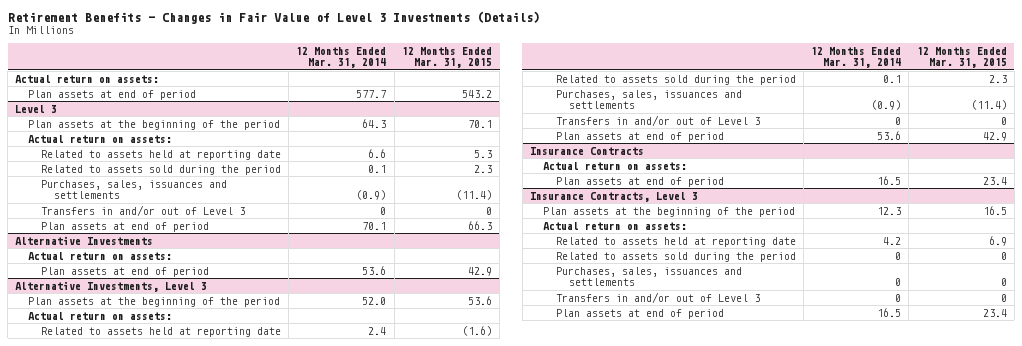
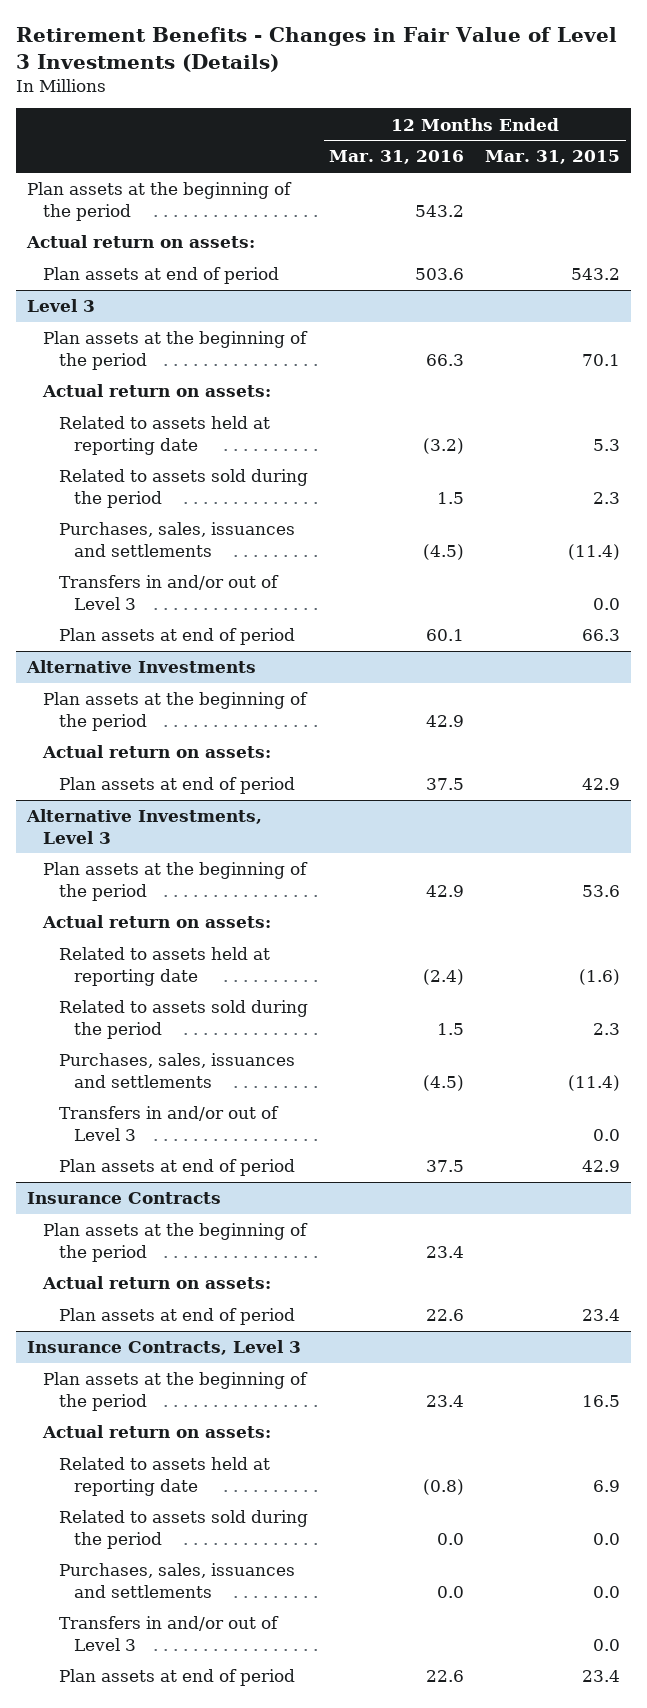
[296,46,387,69] 12 Months Ended Mar. 31, 2014 -> none
none -> [329,150,465,165] Mar. 31, 2016
none -> [26,182,292,221] Plan assets at the beginning of the period
[485,206,492,215] 0 -> [593,597,621,610] 0.0
none -> [42,692,308,731] Plan assets at the beginning of the period
[1000,116,1007,125] 0 -> [593,1128,621,1141] 0.0
none -> [42,1223,308,1262] Plan assets at the beginning of the period
[1000,251,1007,260] 0 -> [593,1532,621,1545] 0.0
[1000,278,1007,287] 0 -> [593,1585,621,1598] 0.0
[1000,293,1007,302] 0 -> [593,1638,621,1651] 0.0

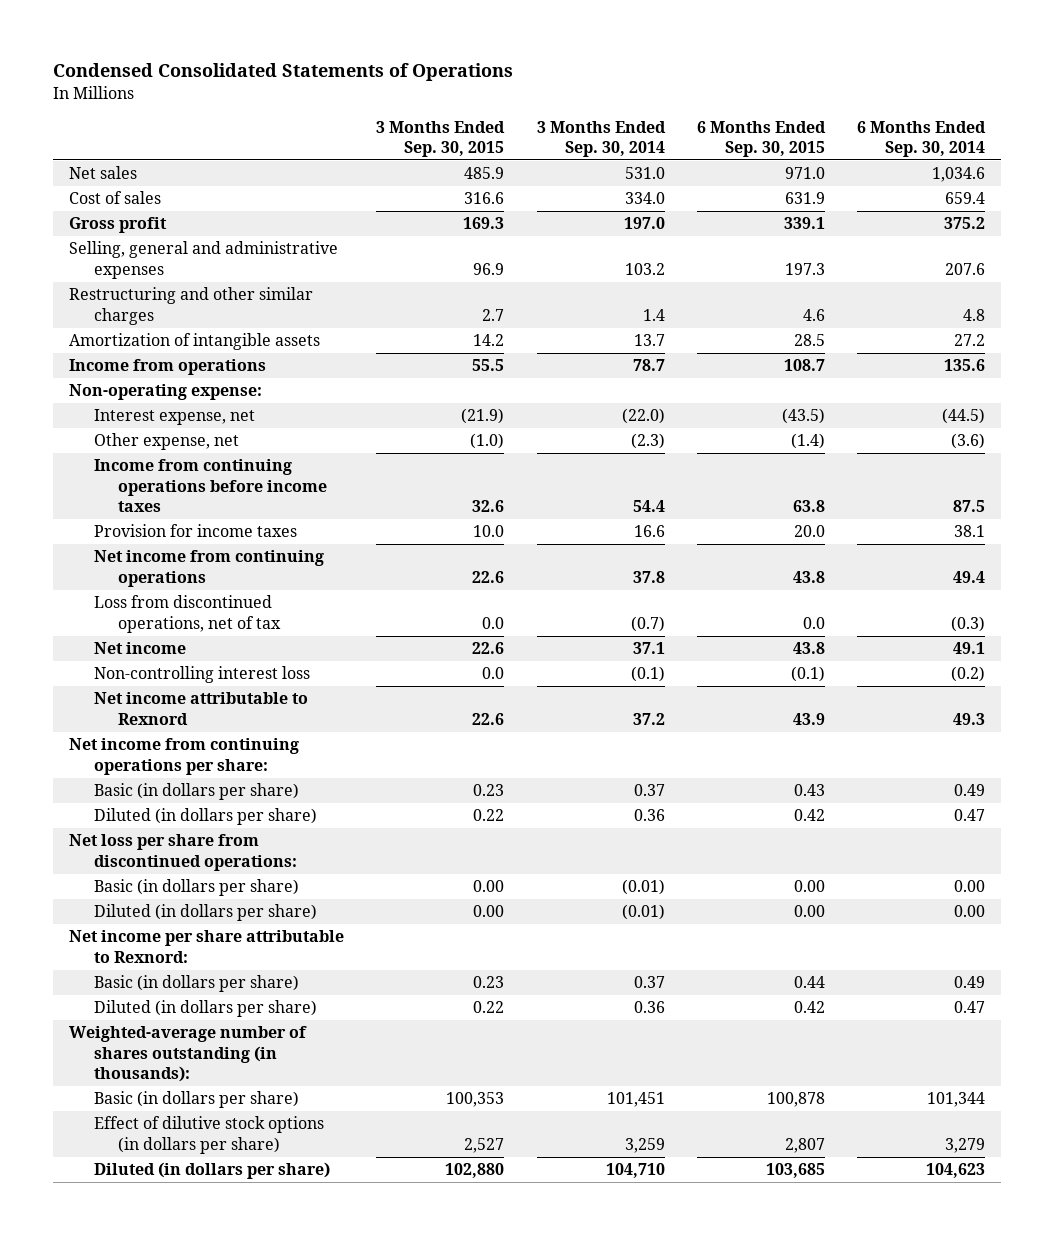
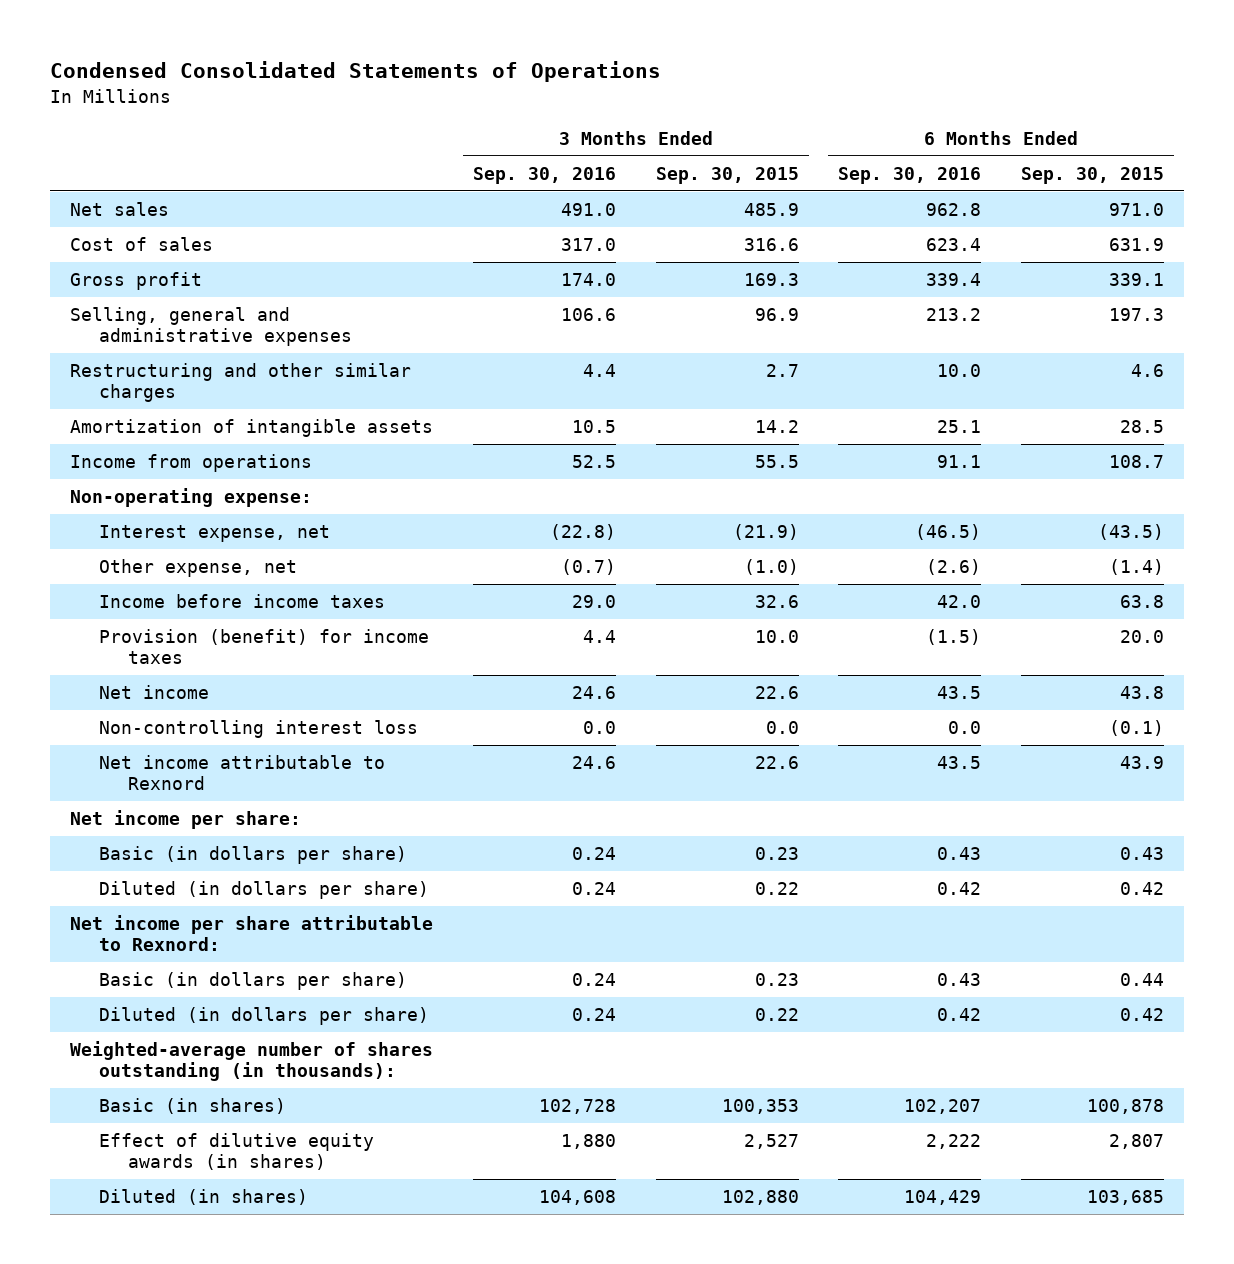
[536,120,666,157] 3 Months Ended Sep. 30, 2014 -> none
[857,120,987,157] 6 Months Ended Sep. 30, 2014 -> none
none -> [472,166,616,184] Sep. 30, 2016
none -> [838,166,982,184] Sep. 30, 2016
[93,550,324,587] Net income from continuing operations -> none
[93,595,282,633] Loss from discontinued operations, net of tax -> none
[93,459,328,512] Income from continuing operations before income taxes -> [99,594,386,609] Income before income taxes
[93,524,297,538] Provision for income taxes -> [99,629,430,664] Provision (benefit) for income taxes
[69,738,300,775] Net income from continuing operations per share: -> [70,810,302,830] Net income per share:
[69,834,297,871] Net loss per share from discontinued operations: -> none
[93,879,299,897] Basic (in dollars per share) -> none
[93,904,317,922] Diluted (in dollars per share) -> none
[93,1091,299,1109] Basic (in dollars per share) -> [99,1098,287,1115] Basic (in shares)
[93,1116,324,1154] Effect of dilutive stock options (in dollars per share) -> [99,1133,375,1170] Effect of dilutive equity awards (in shares)
[93,1162,330,1180] Diluted (in dollars per share) -> [99,1189,309,1206] Diluted (in shares)

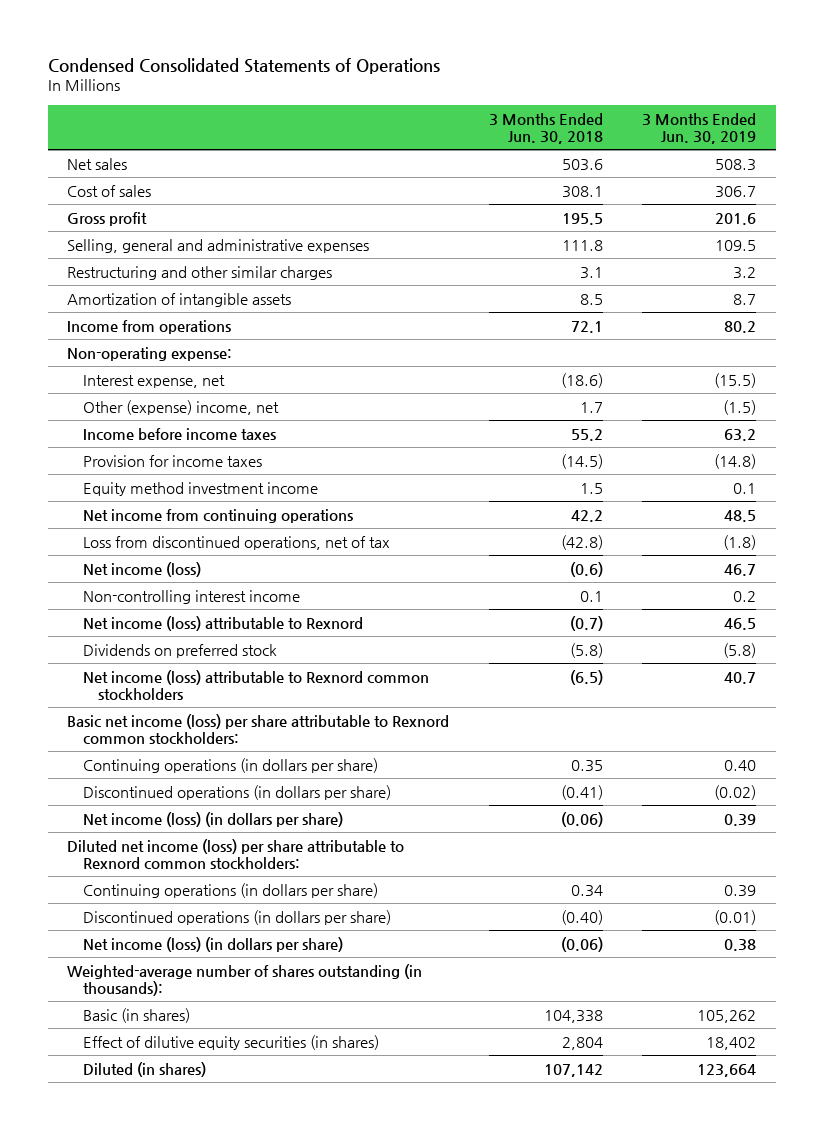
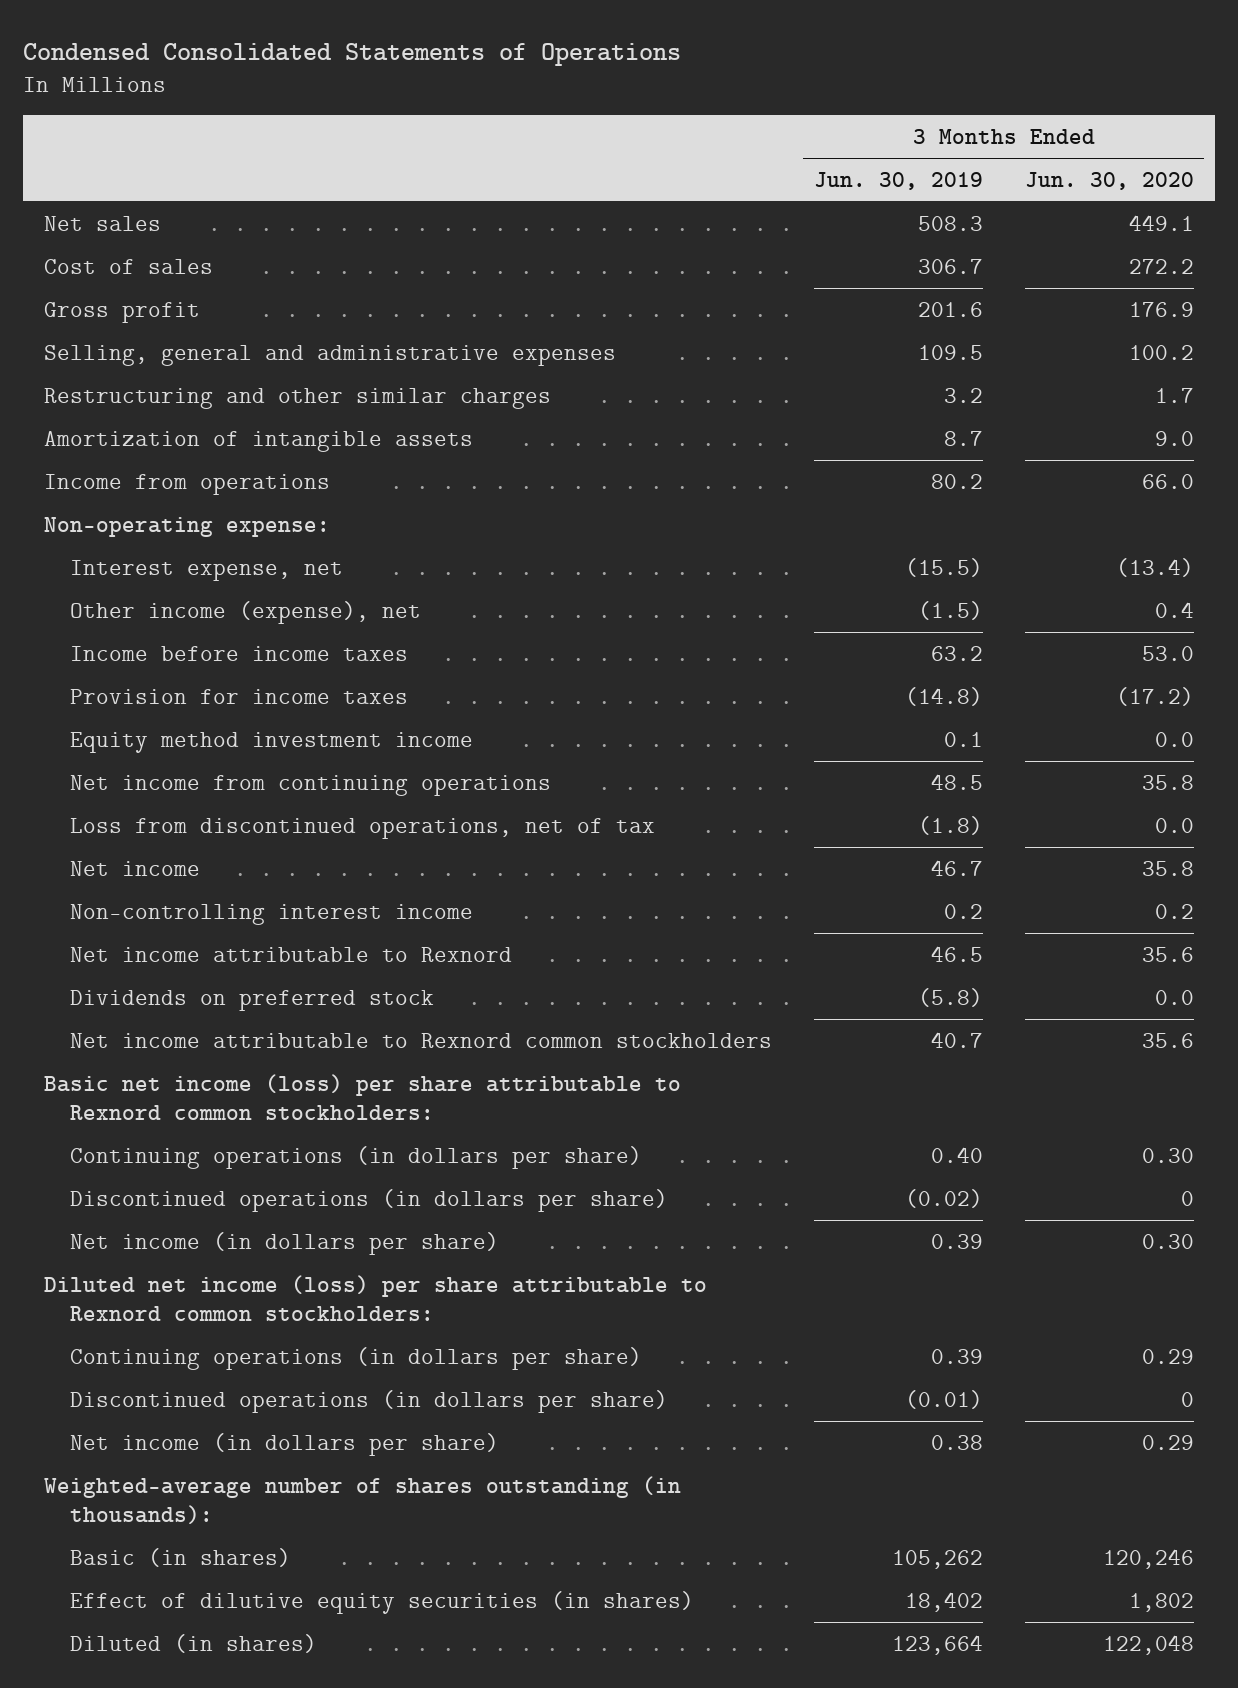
[488,112,603,145] 3 Months Ended Jun. 30, 2018 -> none
none -> [1024,171,1194,190] Jun. 30, 2020
[82,399,279,415] Other (expense) income, net -> [69,600,421,624] Other income (expense), net
[82,561,201,577] Net income (loss) -> [69,860,200,876] Net income
[82,615,363,631] Net income (loss) attributable to Rexnord -> [69,946,512,962] Net income attributable to Rexnord
[82,669,429,700] Net income (loss) attributable to Rexnord common stockholders -> [69,1032,772,1048] Net income attributable to Rexnord common stockholders
[82,811,343,827] Net income (loss) (in dollars per share) -> [69,1231,499,1255] Net income (in dollars per share)
[82,936,343,952] Net income (loss) (in dollars per share) -> [69,1432,499,1456] Net income (in dollars per share)

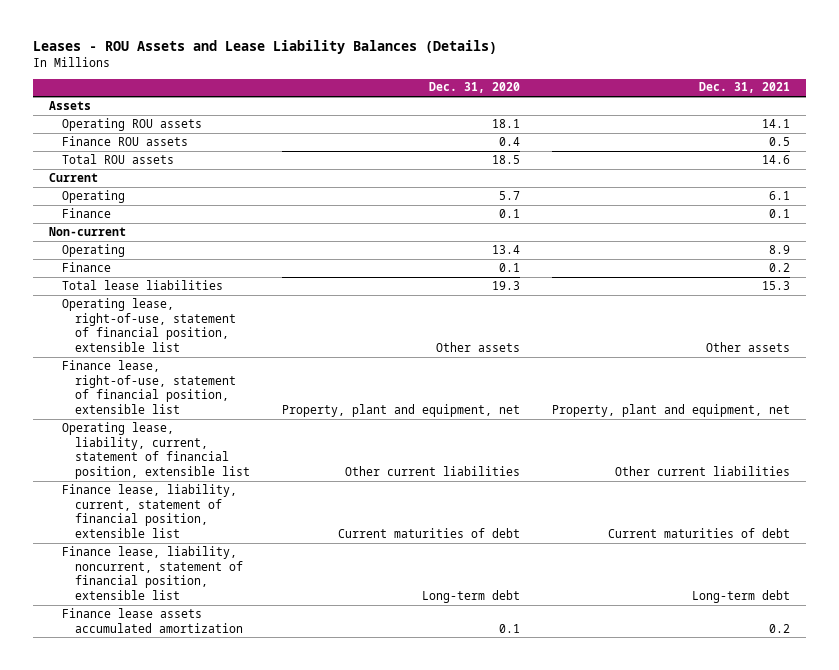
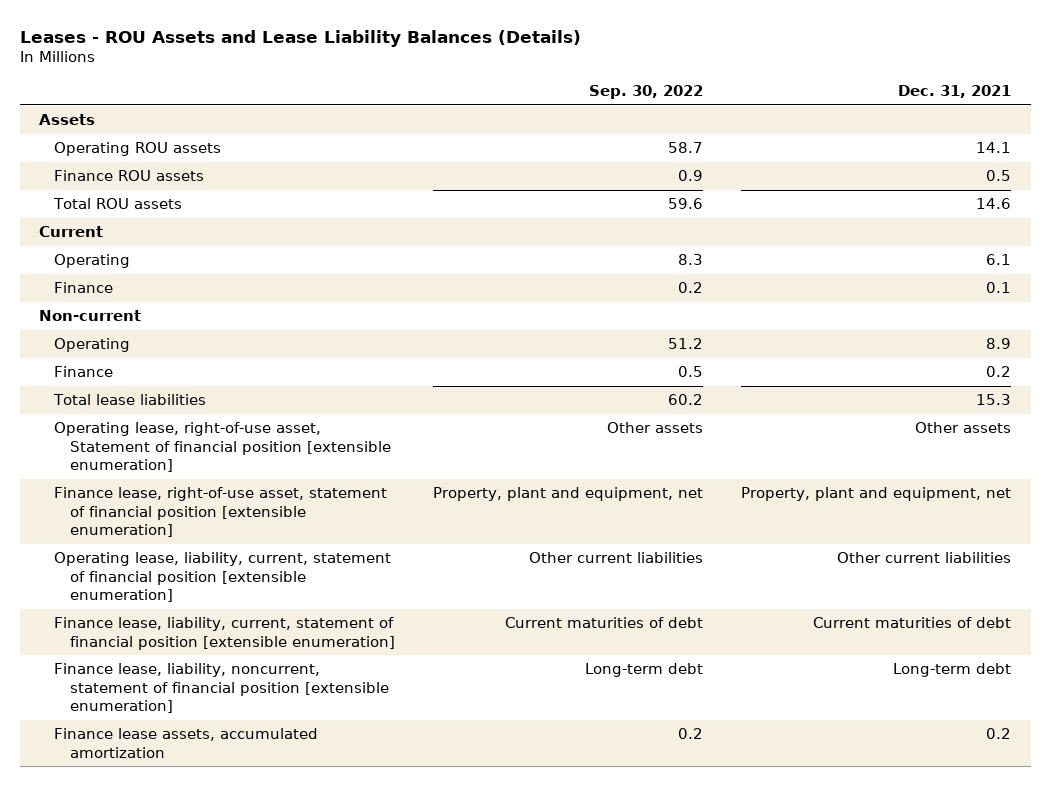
[428,82,520,94] Dec. 31, 2020 -> none
none -> [589,85,704,100] Sep. 30, 2022
[62,297,236,353] Operating lease, right-of-use, statement of financial position, extensible list -> [54,422,391,473] Operating lease, right-of-use asset, Statement of financial position [extensible enumeration]
[62,359,236,415] Finance lease, right-of-use, statement of financial position, extensible list -> [54,487,388,538] Finance lease, right-of-use asset, statement of financial position [extensible enumeration]
[62,421,250,480] Operating lease, liability, current, statement of financial position, extensible list -> [54,552,392,603] Operating lease, liability, current, statement of financial position [extensible enumeration]
[62,483,238,539] Finance lease, liability, current, statement of financial position, extensible list -> [54,617,395,650] Finance lease, liability, current, statement of financial position [extensible enumeration]
[62,545,243,601] Finance lease, liability, noncurrent, statement of financial position, extensible list -> [54,663,389,714] Finance lease, liability, noncurrent, statement of financial position [extensible enumeration]
[62,607,243,633] Finance lease assets accumulated amortization -> [54,728,319,758] Finance lease assets, accumulated amortization

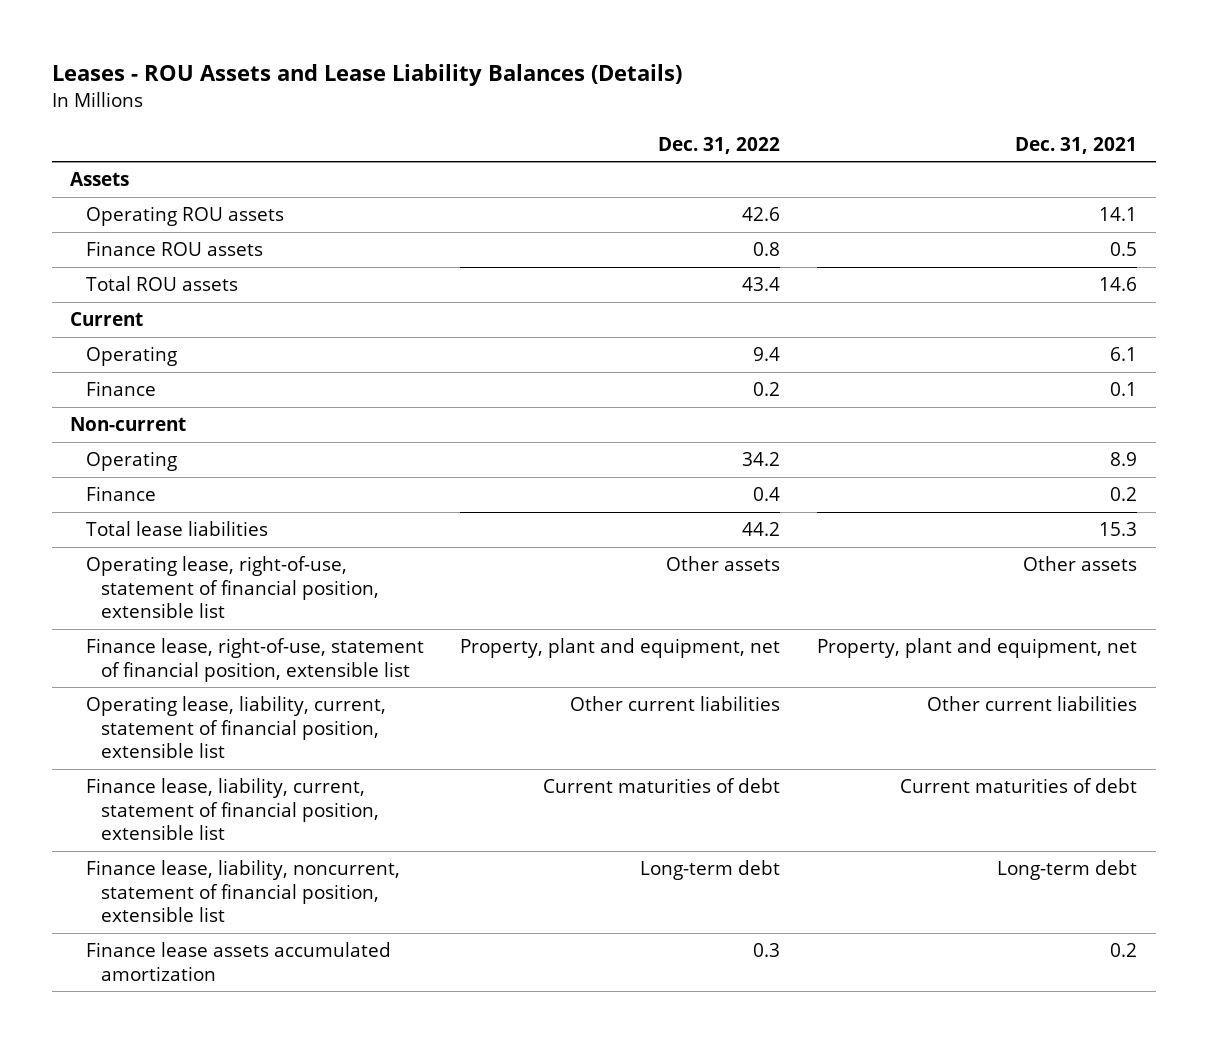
[589,85,704,100] Sep. 30, 2022 -> none
none -> [658,136,781,154] Dec. 31, 2022
[54,422,391,473] Operating lease, right-of-use asset, Statement of financial position [extensible enumeration] -> [85,556,379,618] Operating lease, right-of-use, statement of financial position, extensible list
[54,487,388,538] Finance lease, right-of-use asset, statement of financial position [extensible enumeration] -> [85,638,424,682] Finance lease, right-of-use, statement of financial position, extensible list
[54,552,392,603] Operating lease, liability, current, statement of financial position [extensible enumeration] -> [85,696,386,758] Operating lease, liability, current, statement of financial position, extensible list
[54,617,395,650] Finance lease, liability, current, statement of financial position [extensible enumeration] -> [85,778,379,840] Finance lease, liability, current, statement of financial position, extensible list
[54,663,389,714] Finance lease, liability, noncurrent, statement of financial position [extensible enumeration] -> [85,860,400,922] Finance lease, liability, noncurrent, statement of financial position, extensible list
[54,728,319,758] Finance lease assets, accumulated amortization -> [85,942,391,981] Finance lease assets accumulated amortization

